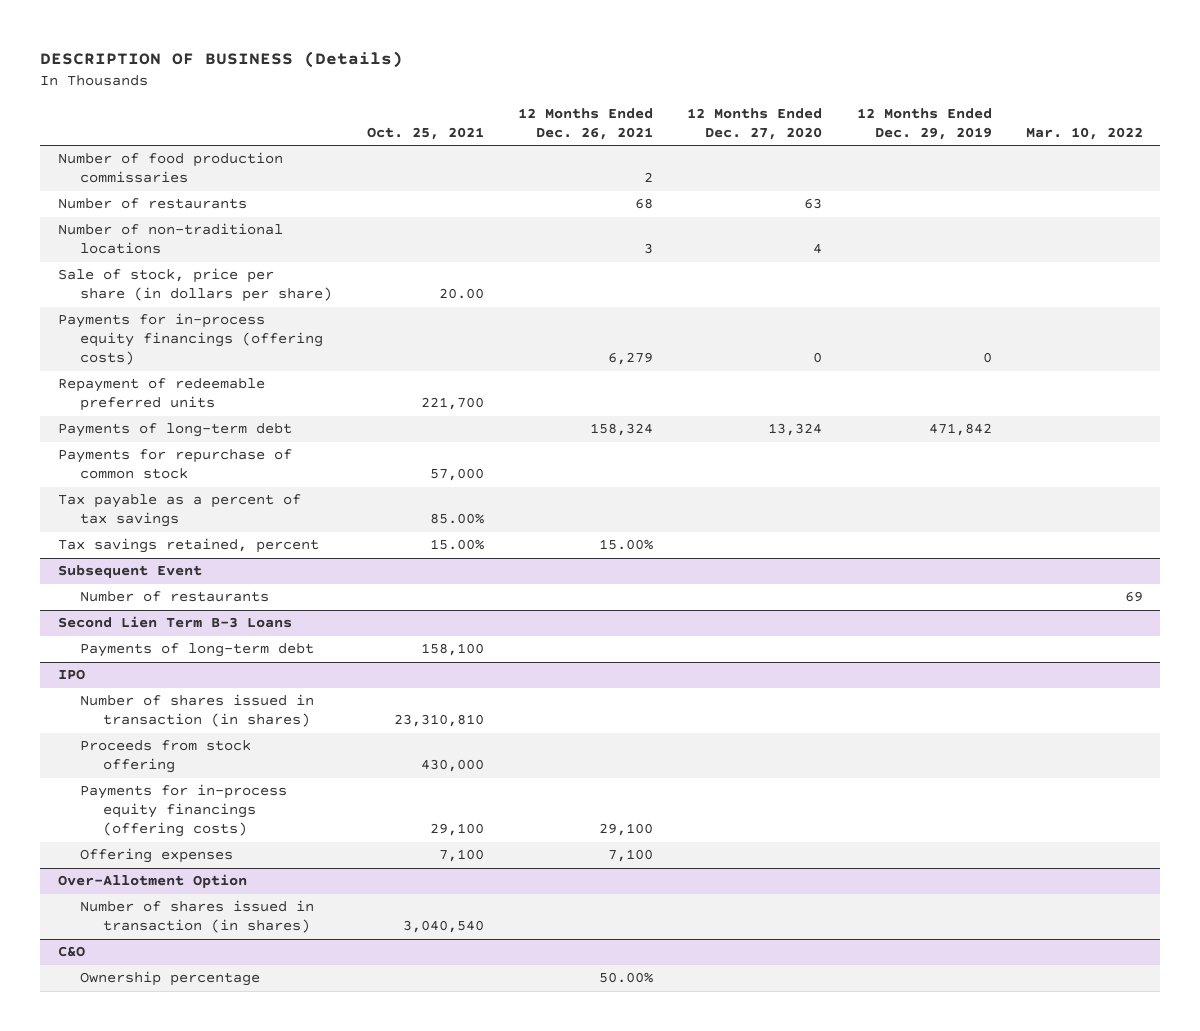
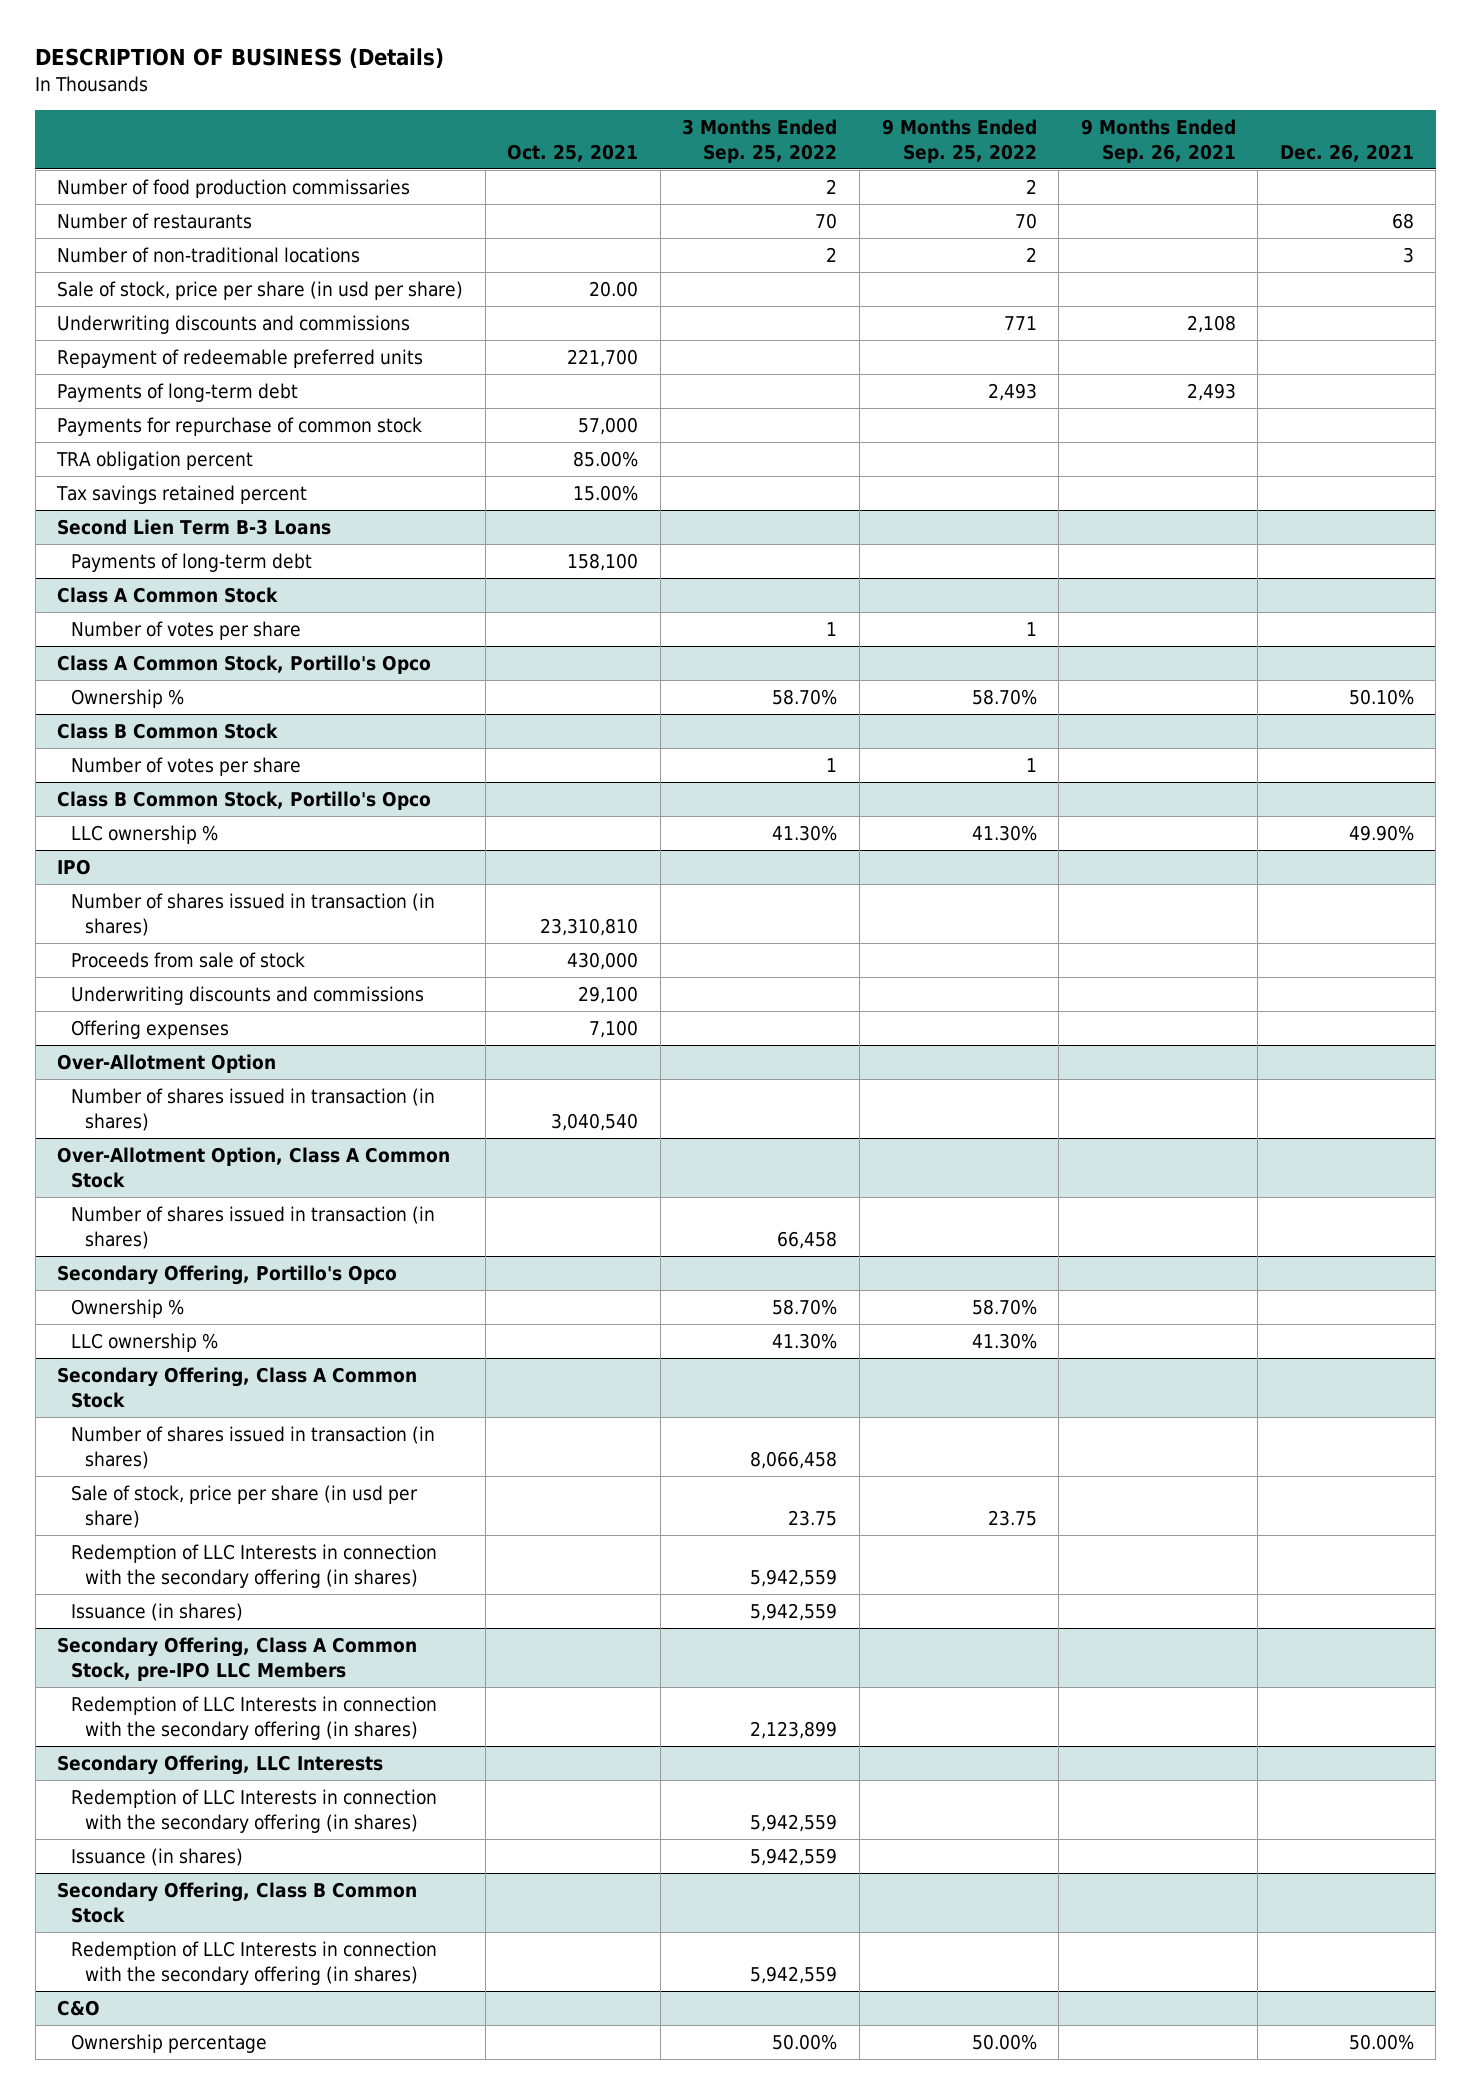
[517,108,653,141] 12 Months Ended Dec. 26, 2021 -> none
[687,108,823,141] 12 Months Ended Dec. 27, 2020 -> none
[856,108,992,141] 12 Months Ended Dec. 29, 2019 -> none
[1025,127,1143,141] Mar. 10, 2022 -> none
none -> [682,119,838,163] 3 Months Ended Sep. 25, 2022
none -> [881,119,1037,163] 9 Months Ended Sep. 25, 2022
none -> [1080,119,1236,163] 9 Months Ended Sep. 26, 2021
none -> [1279,143,1414,162] Dec. 26, 2021
[57,268,333,303] Sale of stock, price per share (in dollars per share) -> [57,281,464,301] Sale of stock, price per share (in usd per share)
[57,313,324,366] Payments for in-process equity financings (offering costs) -> [57,315,411,335] Underwriting discounts and commissions
[57,565,202,579] Subsequent Event -> none
[80,591,270,603] Number of restaurants -> none
[57,494,301,528] Tax payable as a percent of tax savings -> [56,451,254,471] TRA obligation percent
[57,538,319,554] Tax savings retained, percent -> [56,485,308,505] Tax savings retained percent
none -> [57,587,279,604] Class A Common Stock
none -> [71,621,302,641] Number of votes per share
none -> [57,655,432,675] Class A Common Stock, Portillo's Opco
none -> [71,689,185,709] Ownership %
none -> [57,723,279,740] Class B Common Stock
none -> [71,757,302,777] Number of votes per share
none -> [57,791,432,811] Class B Common Stock, Portillo's Opco
none -> [71,825,219,845] LLC ownership %
[80,740,252,774] Proceeds from stock offering -> [71,952,306,969] Proceeds from sale of stock
[80,784,288,838] Payments for in-process equity financings (offering costs) -> [71,986,425,1006] Underwriting discounts and commissions
none -> [57,1147,451,1188] Over-Allotment Option, Class A Common Stock
none -> [71,1206,436,1249] Number of shares issued in transaction (in shares)
none -> [57,1265,398,1286] Secondary Offering, Portillo's Opco
none -> [71,1299,185,1319] Ownership %
none -> [71,1333,219,1353] LLC ownership %
none -> [57,1367,418,1408] Secondary Offering, Class A Common Stock
none -> [71,1426,436,1469] Number of shares issued in transaction (in shares)
none -> [71,1485,419,1528] Sale of stock, price per share (in usd per share)
none -> [71,1544,438,1588] Redemption of LLC Interests in connection with the secondary offering (in shares)
none -> [71,1603,244,1622] Issuance (in shares)
none -> [57,1637,418,1681] Secondary Offering, Class A Common Stock, pre-IPO LLC Members
none -> [71,1696,438,1740] Redemption of LLC Interests in connection with the secondary offering (in shares)
none -> [57,1755,384,1776] Secondary Offering, LLC Interests
none -> [71,1789,438,1833] Redemption of LLC Interests in connection with the secondary offering (in shares)
none -> [71,1848,244,1867] Issuance (in shares)
none -> [57,1882,418,1923] Secondary Offering, Class B Common Stock
none -> [71,1941,438,1985] Redemption of LLC Interests in connection with the secondary offering (in shares)

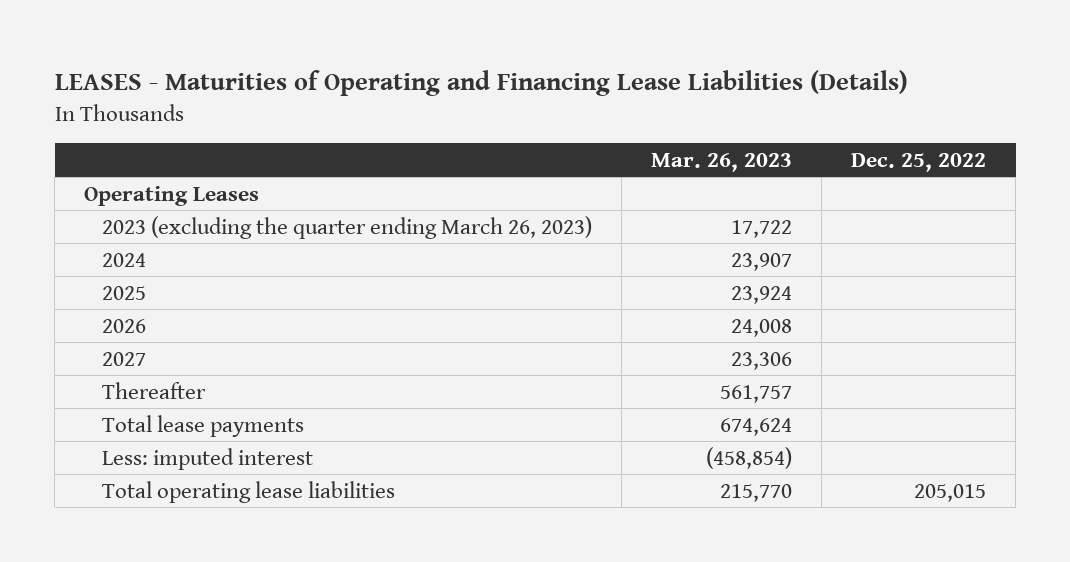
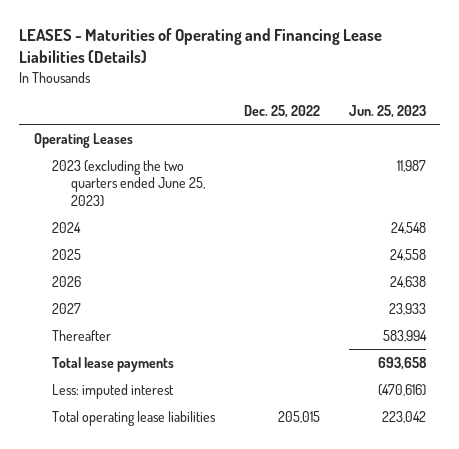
[650,152,792,172] Mar. 26, 2023 -> none
none -> [348,104,426,118] Jun. 25, 2023
[101,215,592,239] 2023 (excluding the quarter ending March 26, 2023) -> [52,159,205,207] 2023 (excluding the two quarters ended June 25, 2023)

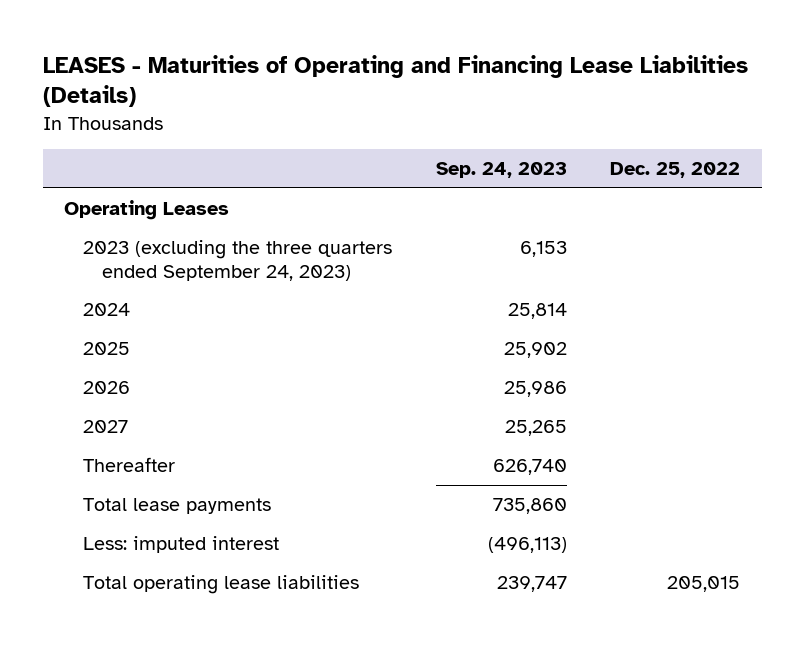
[348,104,426,118] Jun. 25, 2023 -> none
none -> [435,161,567,178] Sep. 24, 2023
[52,159,205,207] 2023 (excluding the two quarters ended June 25, 2023) -> [83,239,393,281] 2023 (excluding the three quarters ended September 24, 2023)

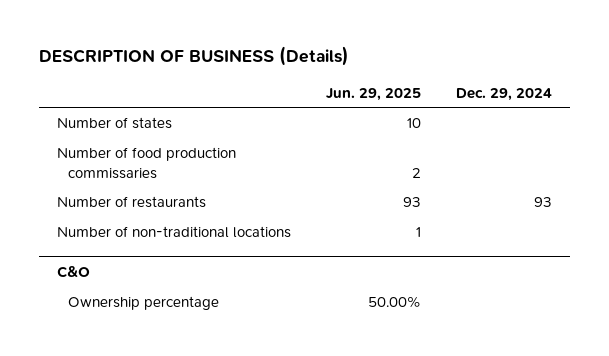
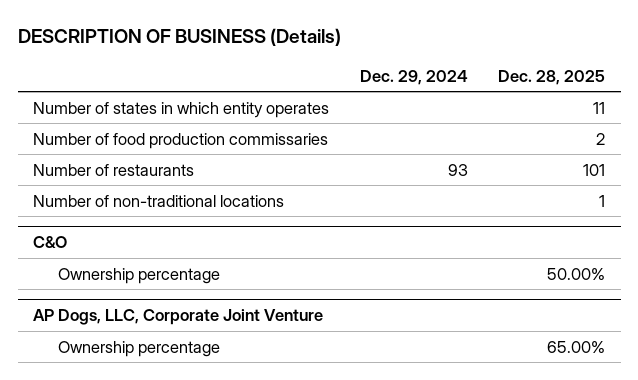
[326,87,422,101] Jun. 29, 2025 -> none
none -> [498,69,606,85] Dec. 28, 2025
[56,117,172,130] Number of states -> [33,101,330,118] Number of states in which entity operates
none -> [33,309,324,326] AP Dogs, LLC, Corporate Joint Venture
none -> [58,340,221,357] Ownership percentage

